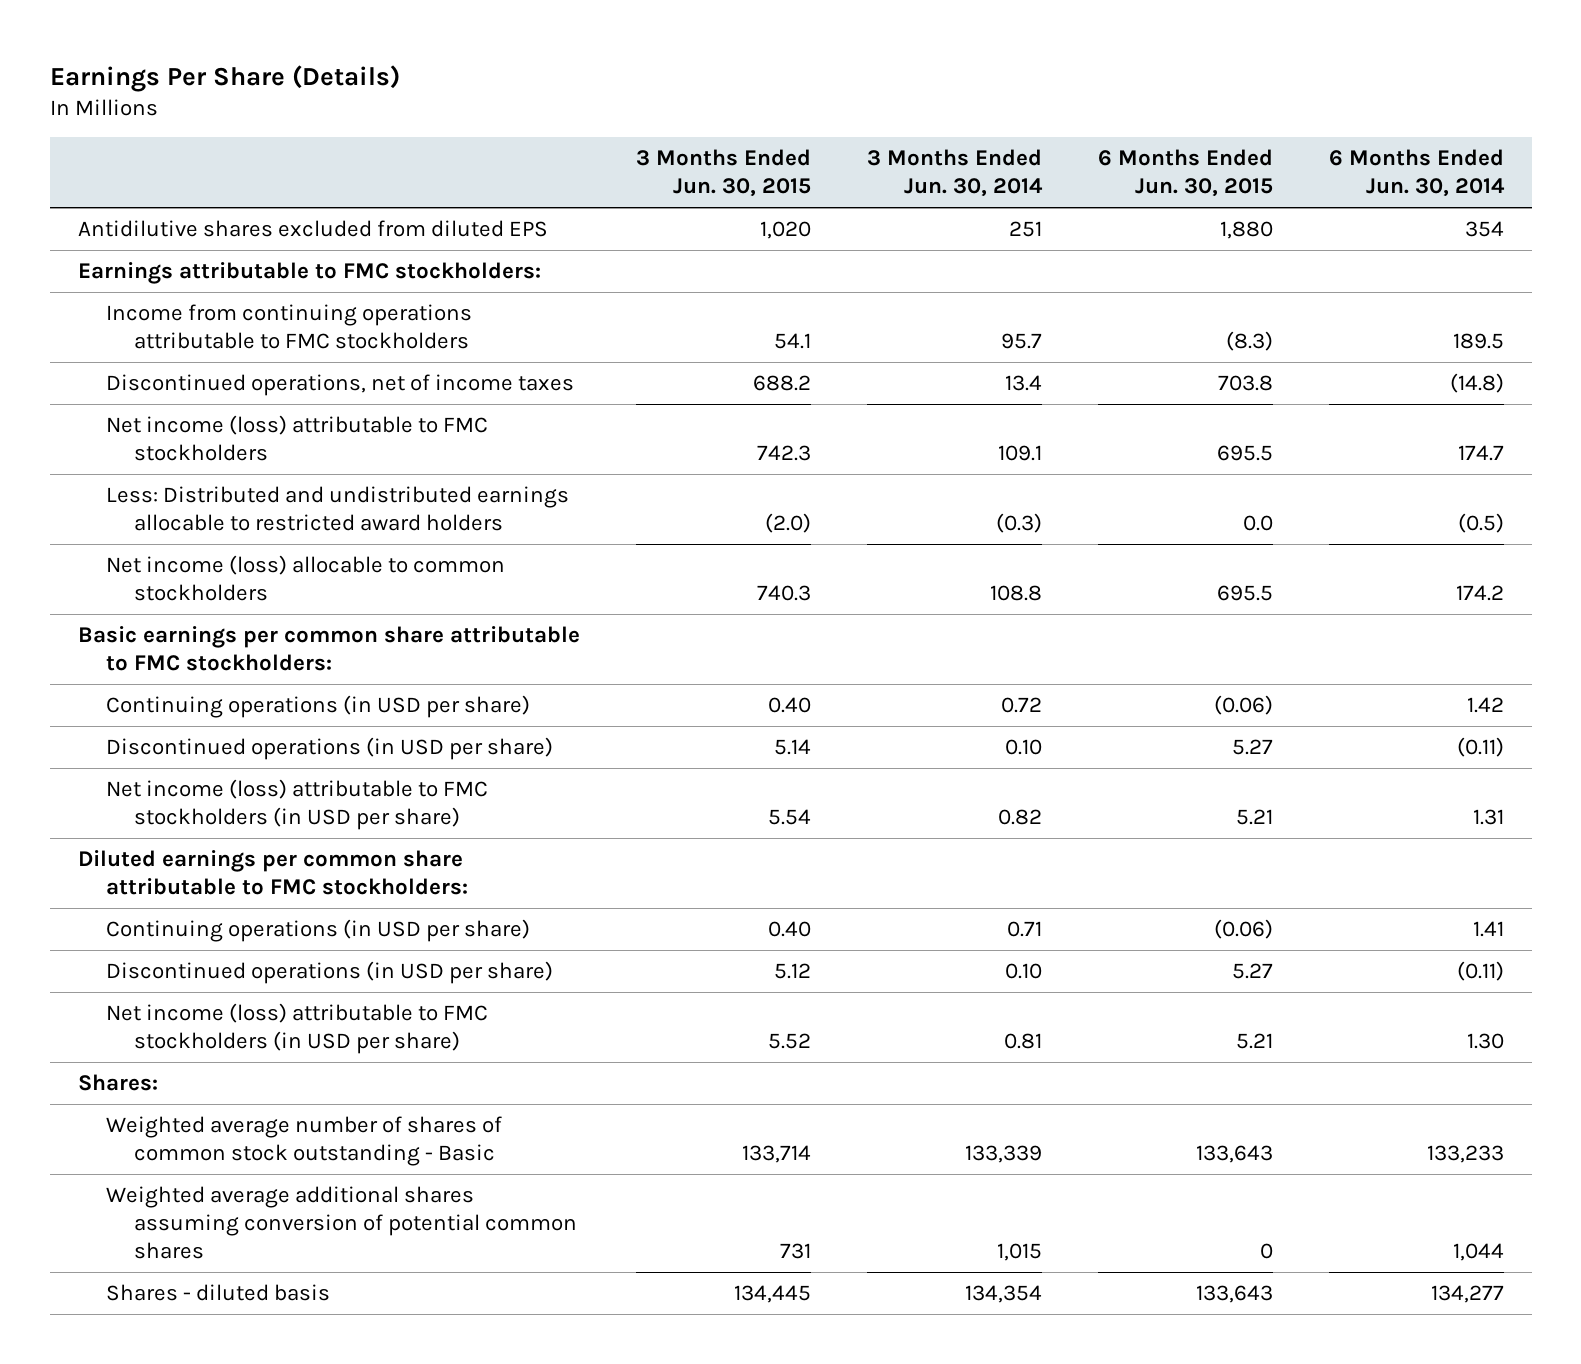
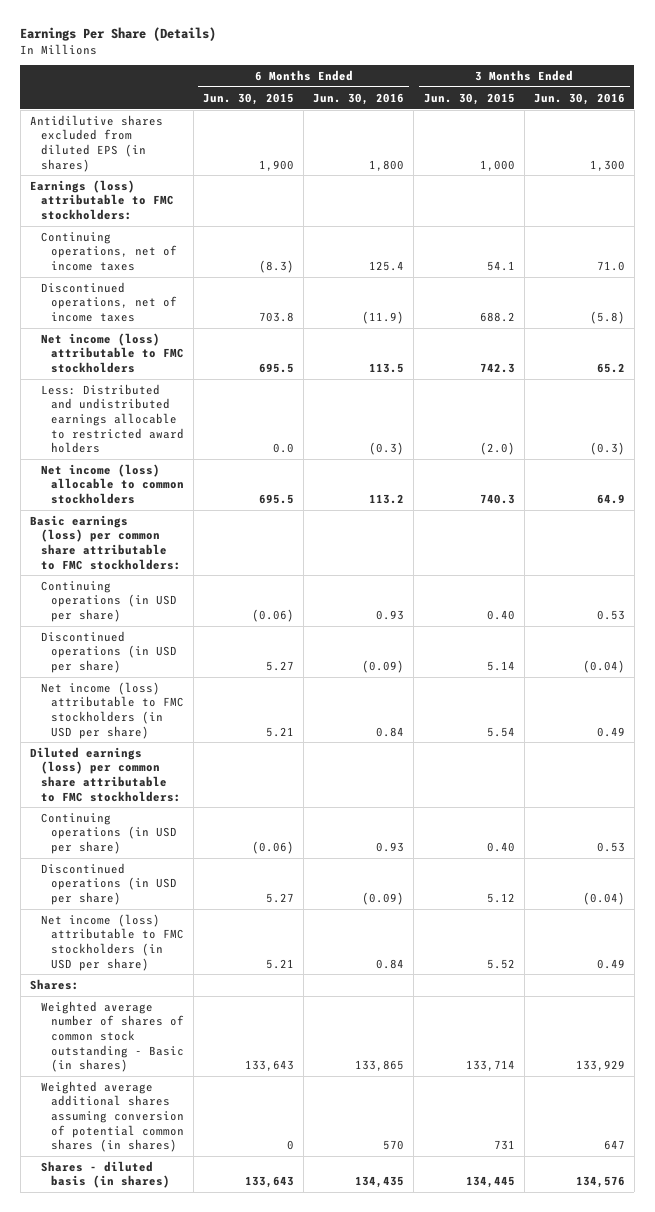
[866,149,1043,198] 3 Months Ended Jun. 30, 2014 -> none
[1328,149,1505,198] 6 Months Ended Jun. 30, 2014 -> none
none -> [313,92,405,105] Jun. 30, 2016
none -> [533,92,625,105] Jun. 30, 2016
[77,220,548,238] Antidilutive shares excluded from diluted EPS -> [30,114,164,172] Antidilutive shares excluded from diluted EPS (in shares)
[759,221,811,240] 1,020 -> [479,159,515,171] 1,000
[1219,221,1273,240] 1,880 -> [259,159,295,171] 1,900
[77,262,541,285] Earnings attributable to FMC stockholders: -> [30,179,174,221] Earnings (loss) attributable to FMC stockholders:
[106,304,473,349] Income from continuing operations attributable to FMC stockholders -> [40,231,177,272] Continuing operations, net of income taxes
[77,626,580,671] Basic earnings per common share attributable to FMC stockholders: -> [30,514,181,570] Basic earnings (loss) per common share attributable to FMC stockholders:
[77,850,469,895] Diluted earnings per common share attributable to FMC stockholders: -> [30,746,181,802] Diluted earnings (loss) per common share attributable to FMC stockholders:
[106,1116,503,1166] Weighted average number of shares of common stock outstanding - Basic -> [40,1000,184,1073] Weighted average number of shares of common stock outstanding - Basic (in shares)
[106,1186,578,1259] Weighted average additional shares assuming conversion of potential common shares -> [40,1080,184,1153] Weighted average additional shares assuming conversion of potential common shares (in shares)
[106,1284,331,1302] Shares - diluted basis -> [40,1160,170,1189] Shares - diluted basis (in shares)

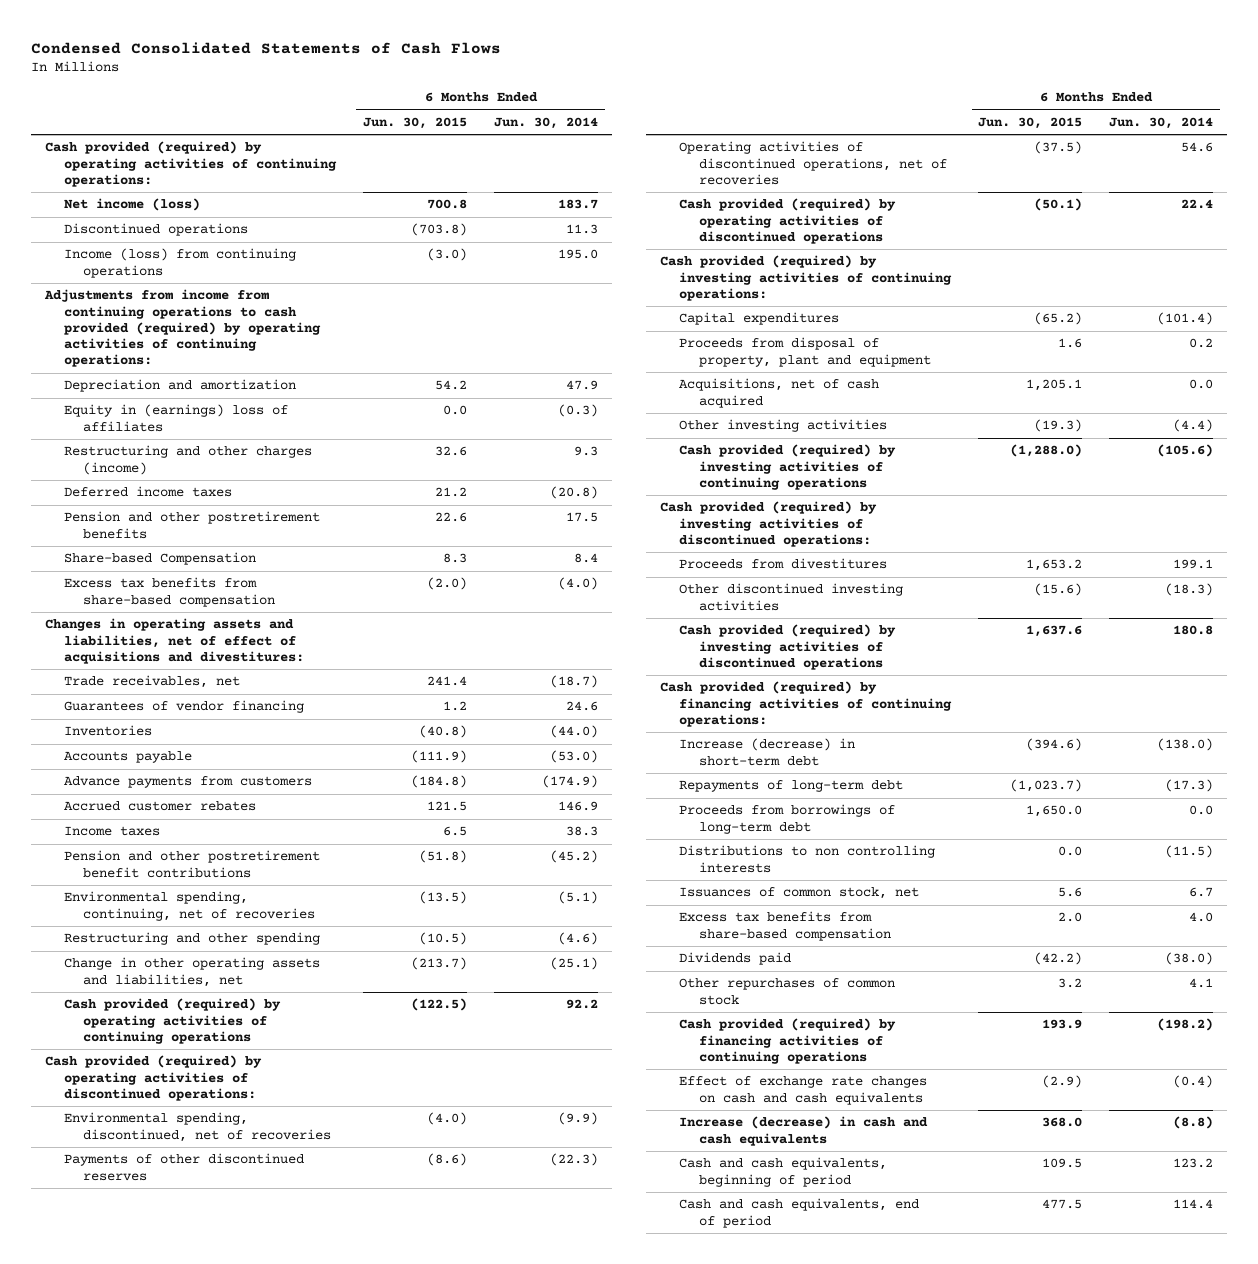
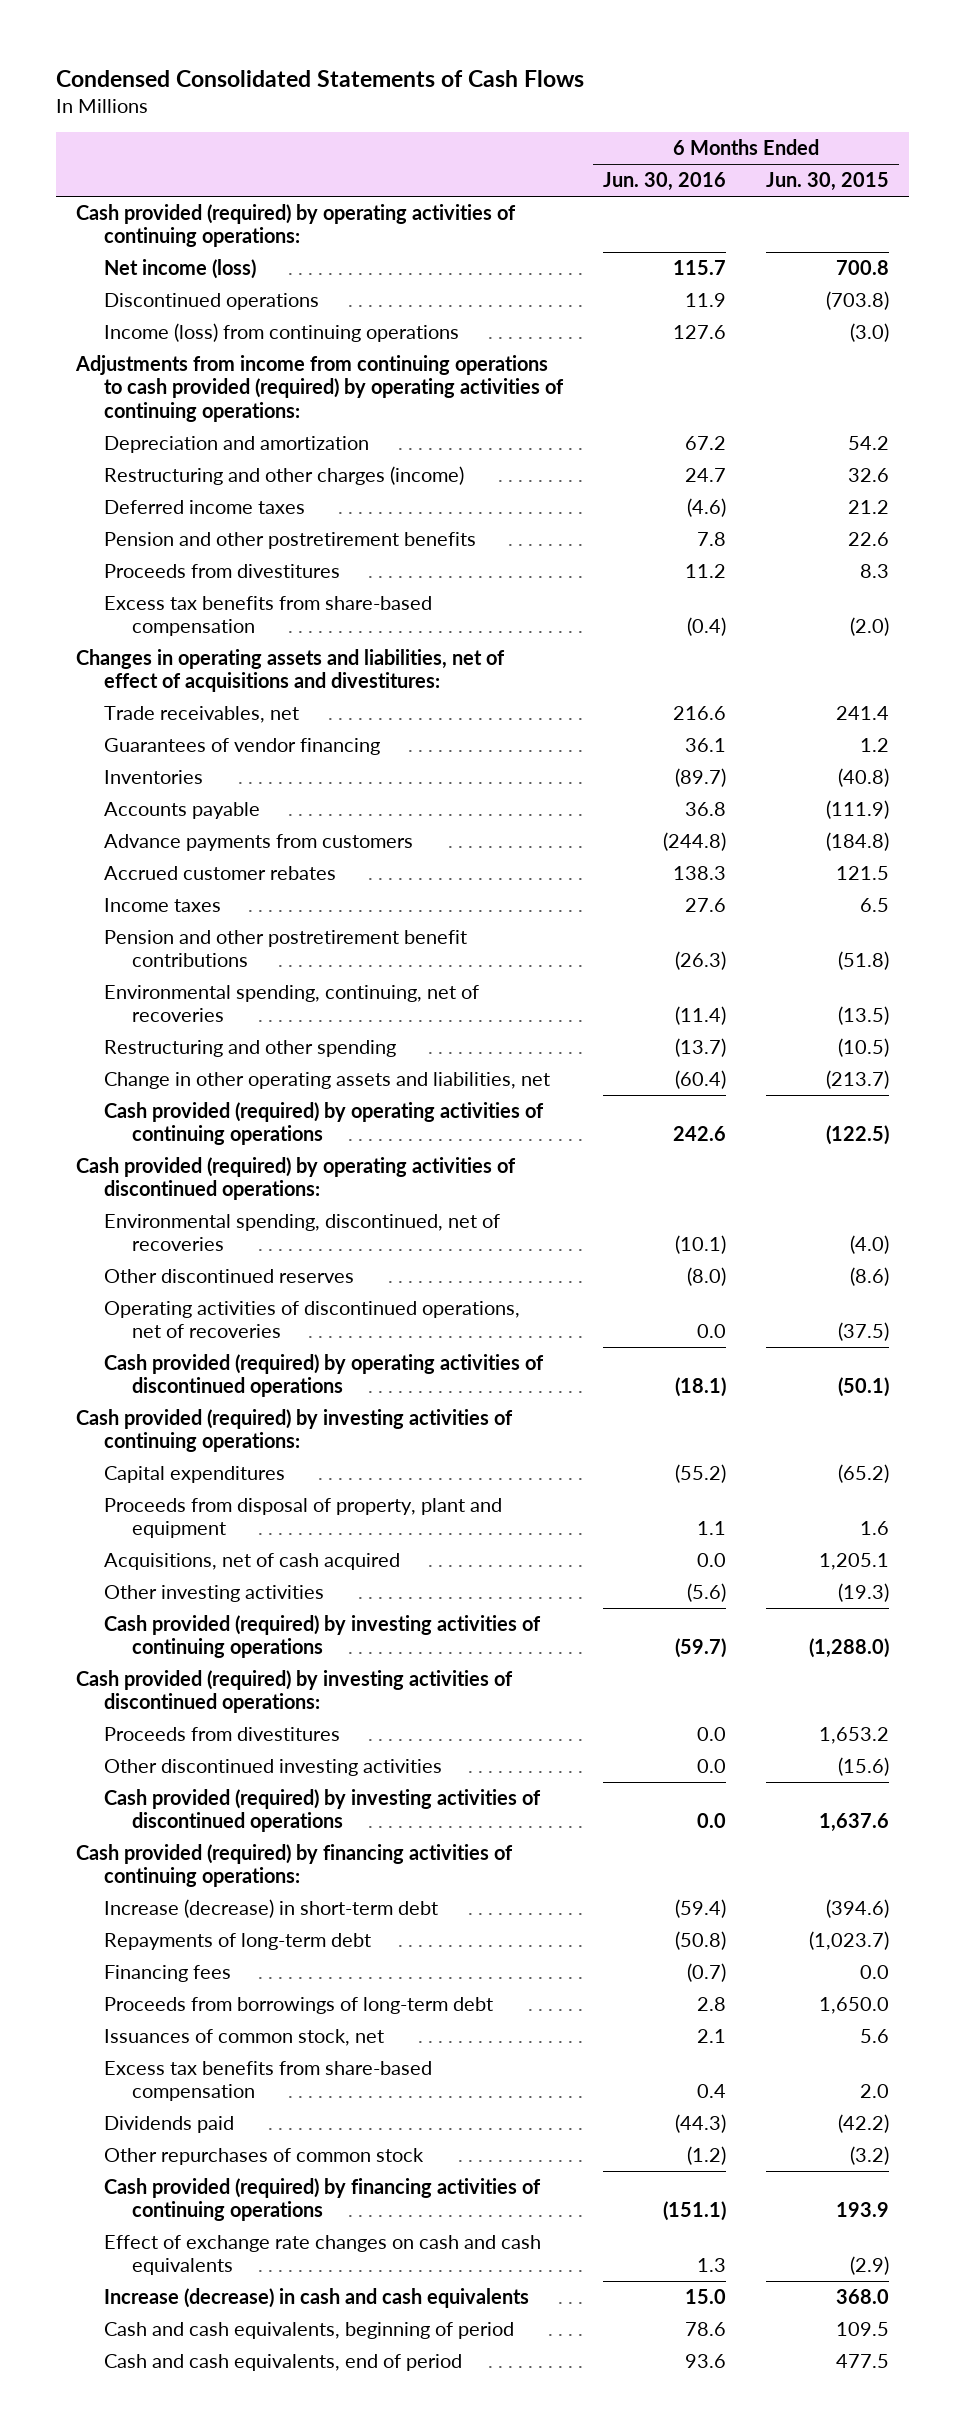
[494,116,599,129] Jun. 30, 2014 -> none
none -> [603,172,727,192] Jun. 30, 2016
[64,404,289,432] Equity in (earnings) loss of affiliates -> none
[64,552,257,566] Share-based Compensation -> [104,563,341,578] Proceeds from divestitures
[64,1153,305,1181] Payments of other discontinued reserves -> [104,1268,355,1283] Other discontinued reserves
none -> [104,1964,232,1982] Financing fees
[679,845,936,873] Distributions to non controlling interests -> none
[1058,978,1083,989] 3.2 -> [850,2145,890,2165] (3.2)

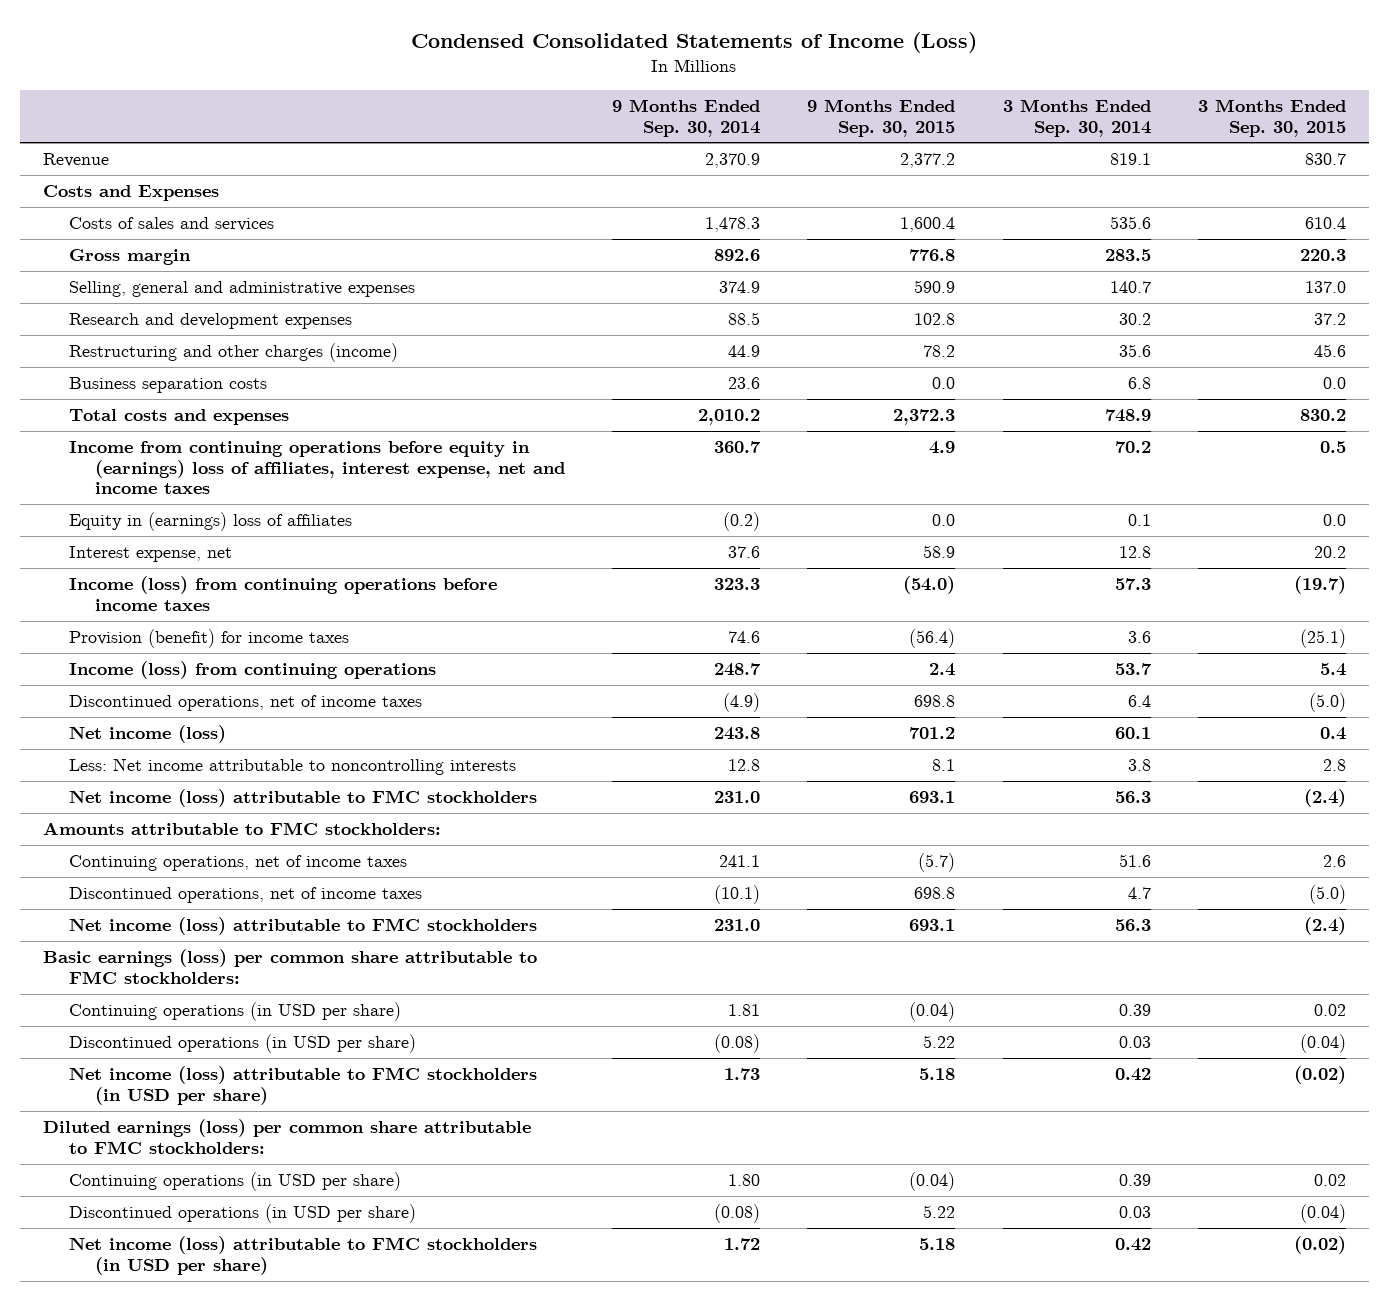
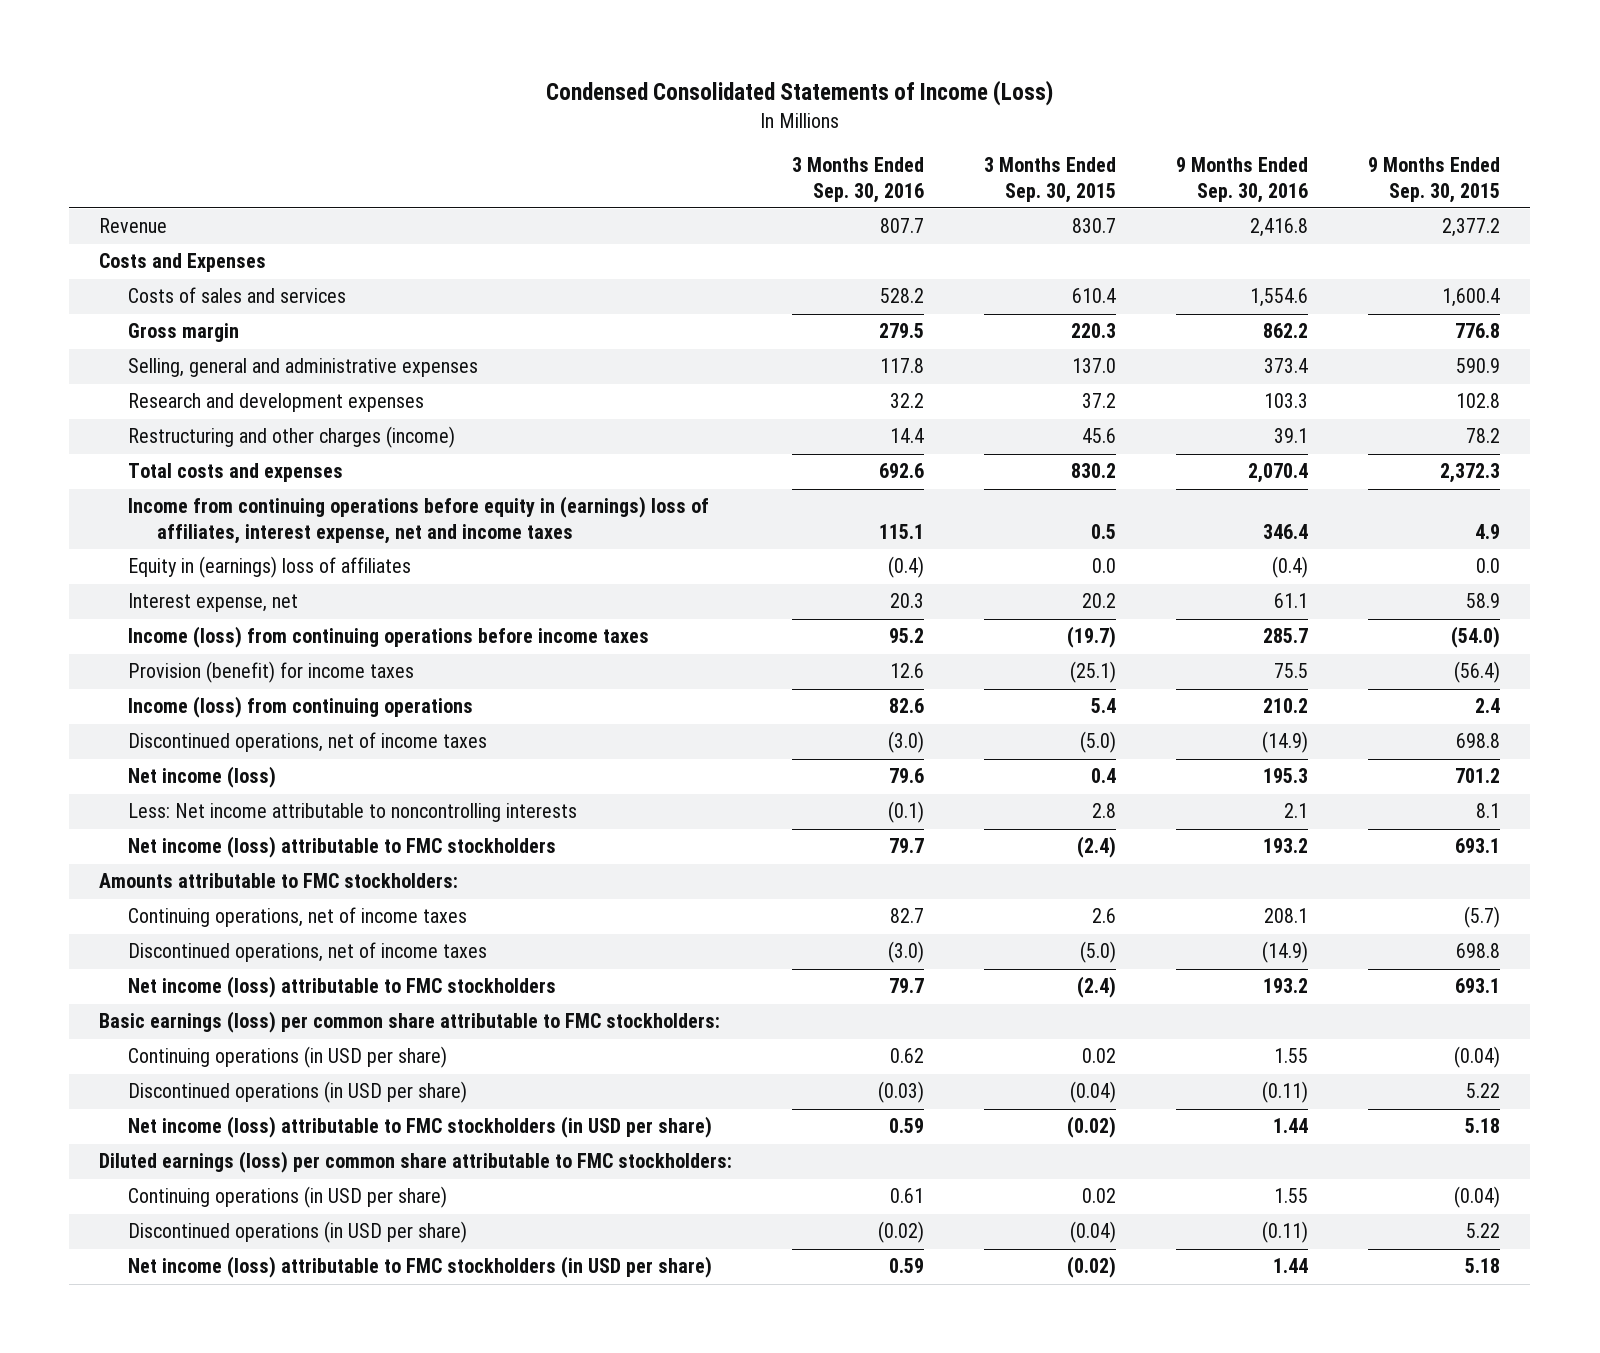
[612,98,761,137] 9 Months Ended Sep. 30, 2014 -> none
[1002,98,1151,137] 3 Months Ended Sep. 30, 2014 -> none
none -> [792,157,925,203] 3 Months Ended Sep. 30, 2016
none -> [1176,157,1309,203] 9 Months Ended Sep. 30, 2016
[69,377,268,394] Business separation costs -> none

